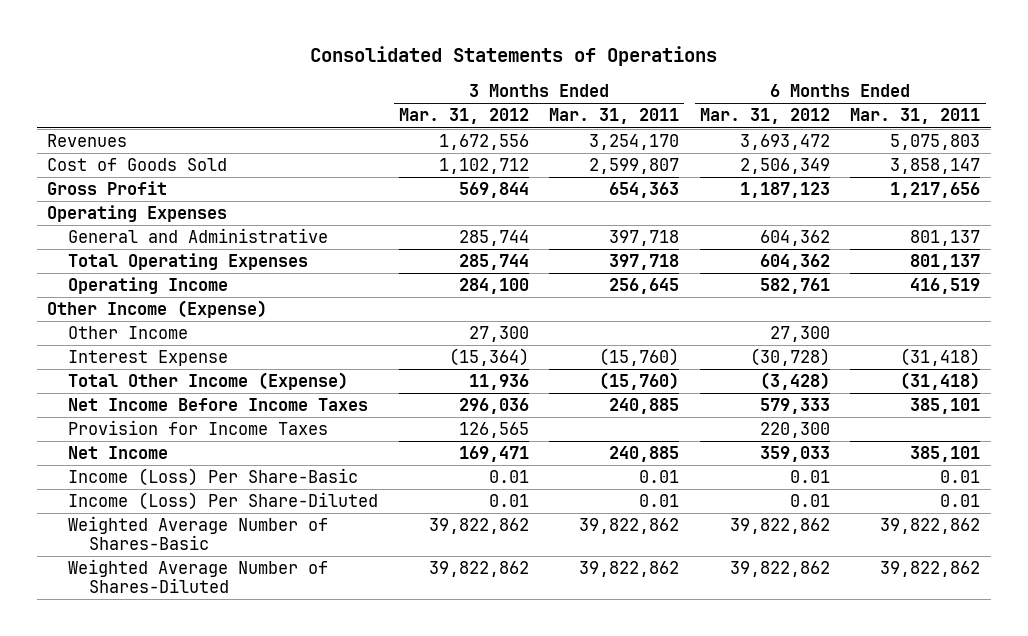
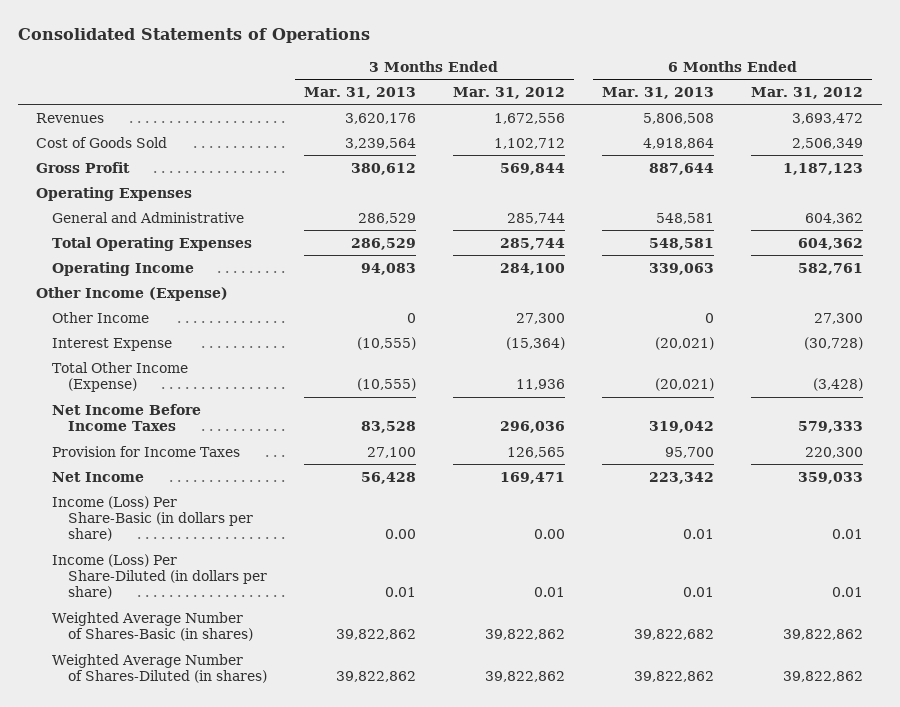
[549,108,680,125] Mar. 31, 2011 -> none
[850,108,981,125] Mar. 31, 2011 -> none
none -> [303,86,416,99] Mar. 31, 2013
none -> [602,86,715,99] Mar. 31, 2013
[68,468,359,487] Income (Loss) Per Share-Basic -> [52,495,253,542] Income (Loss) Per Share-Basic (in dollars per share)
[488,470,529,484] 0.01 -> [533,529,565,540] 0.00
[68,492,379,511] Income (Loss) Per Share-Diluted -> [52,553,267,600] Income (Loss) Per Share-Diluted (in dollars per share)
[68,516,329,551] Weighted Average Number of Shares-Basic -> [52,611,253,642] Weighted Average Number of Shares-Basic (in shares)
[68,559,329,594] Weighted Average Number of Shares-Diluted -> [52,653,267,684] Weighted Average Number of Shares-Diluted (in shares)

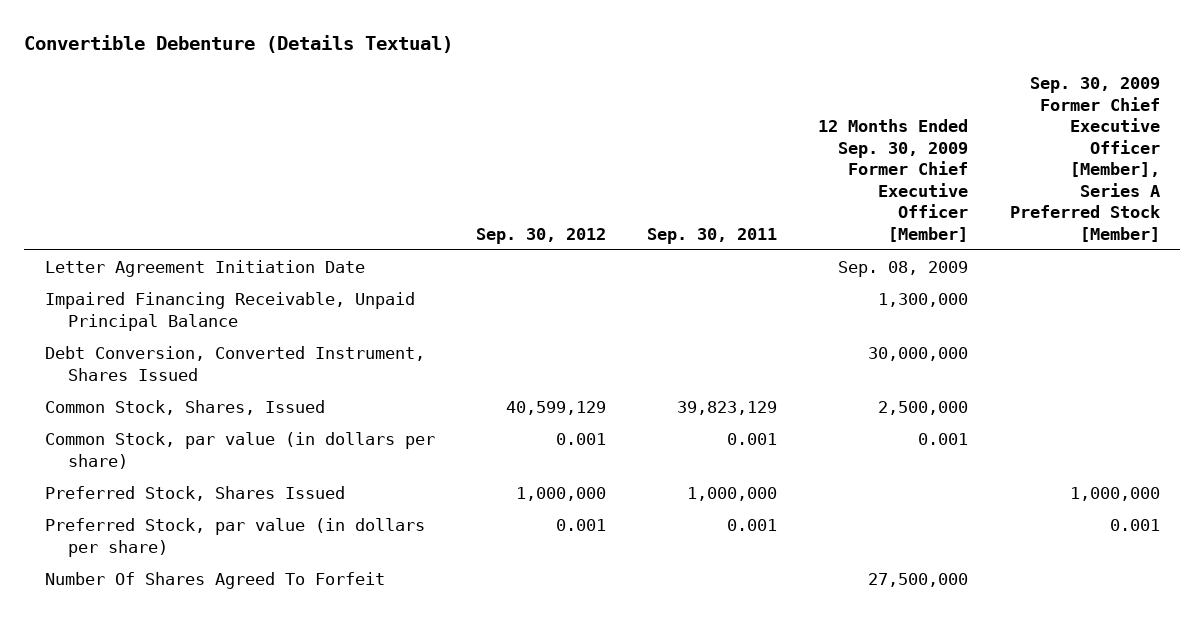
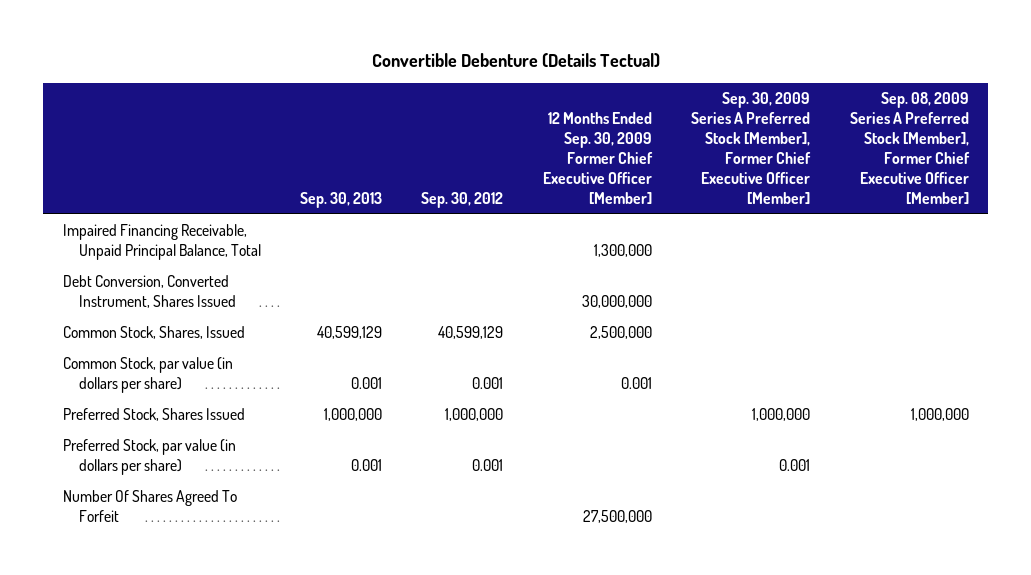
[24,35,454,54] Convertible Debenture (Details Textual) -> [371,53,660,69] Convertible Debenture (Details Tectual)
[647,227,778,244] Sep. 30, 2011 -> none
[1009,77,1160,242] Sep. 30, 2009 Former Chief Executive Officer [Member], Series A Preferred Stock [Member] -> none
none -> [300,191,383,208] Sep. 30, 2013
none -> [691,91,812,204] Sep. 30, 2009 Series A Preferred Stock [Member], Former Chief Executive Officer [Member]
none -> [849,91,970,204] Sep. 08, 2009 Series A Preferred Stock [Member], Former Chief Executive Officer [Member]
[44,260,365,278] Letter Agreement Initiation Date -> none
[44,292,415,331] Impaired Financing Receivable, Unpaid Principal Balance -> [62,224,261,261] Impaired Financing Receivable, Unpaid Principal Balance, Total

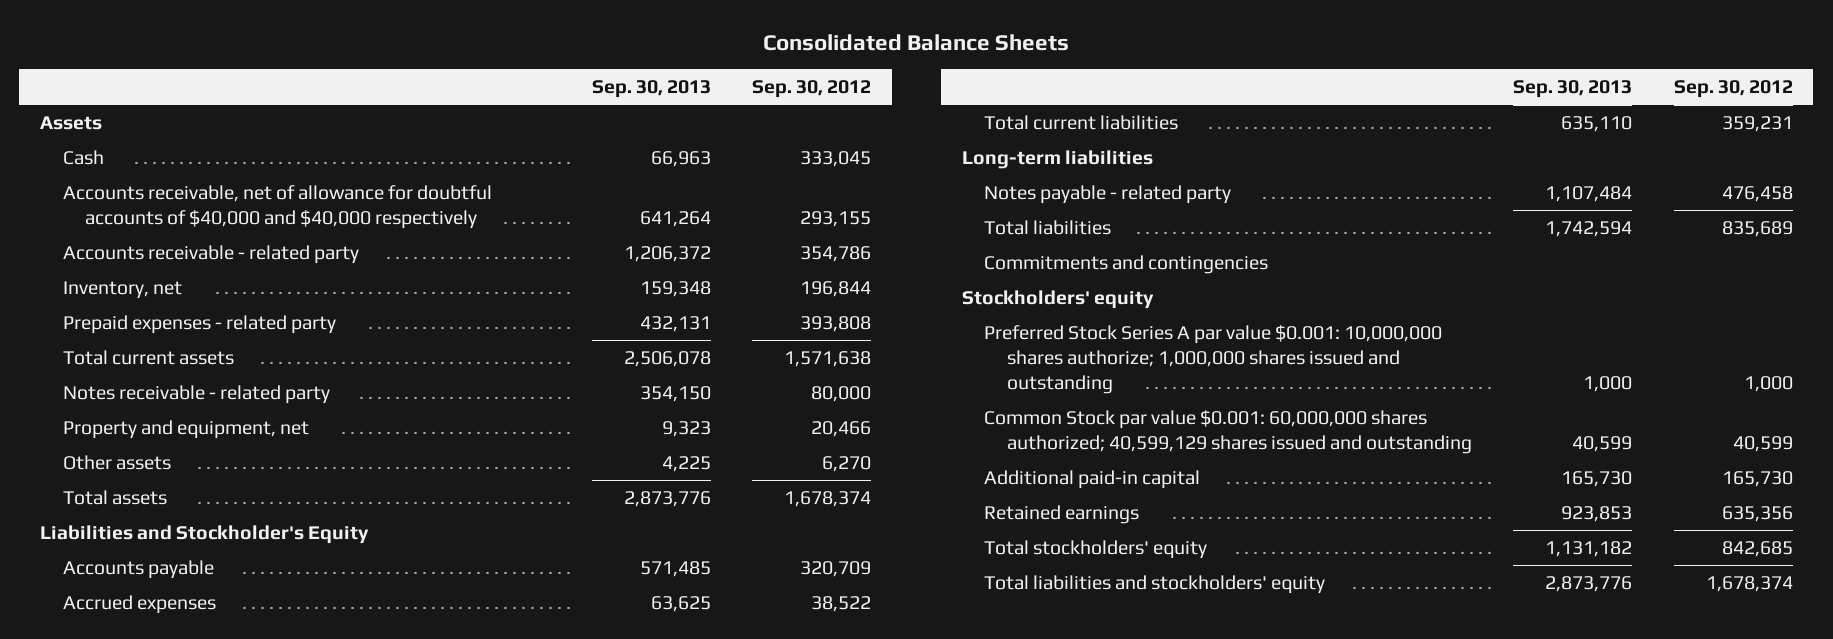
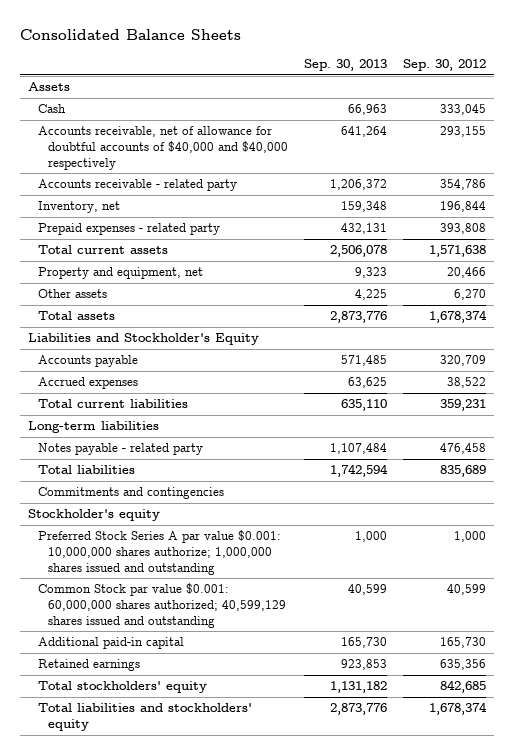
[62,384,330,404] Notes receivable - related party -> none
[961,289,1154,309] Stockholders' equity -> [28,509,161,522] Stockholder's equity

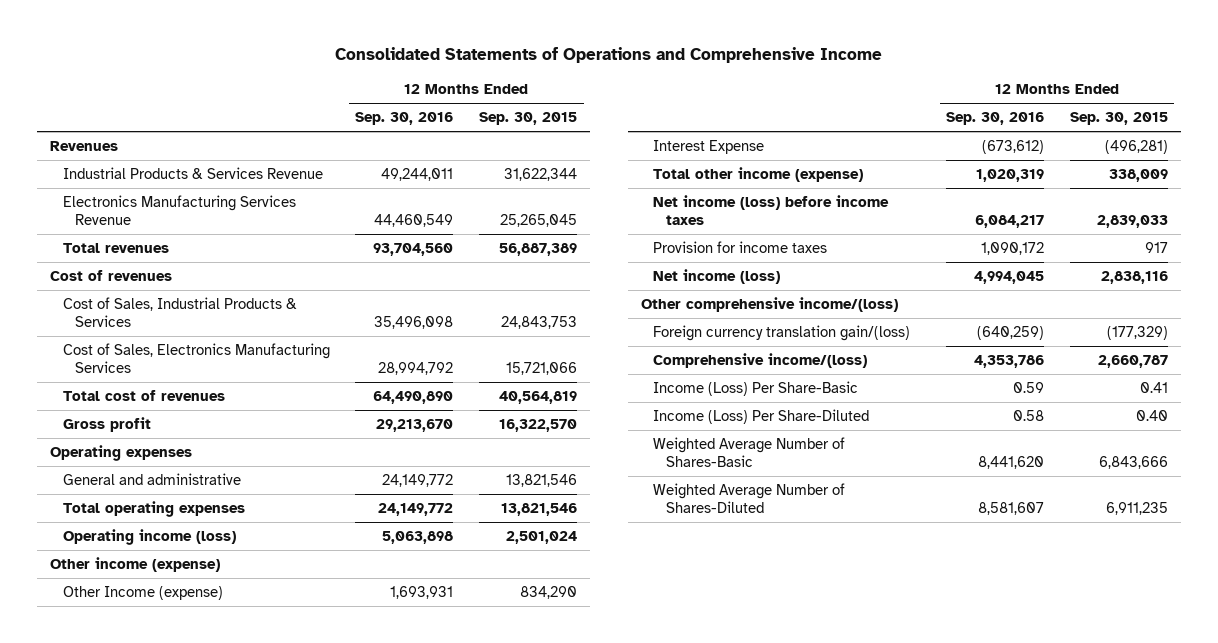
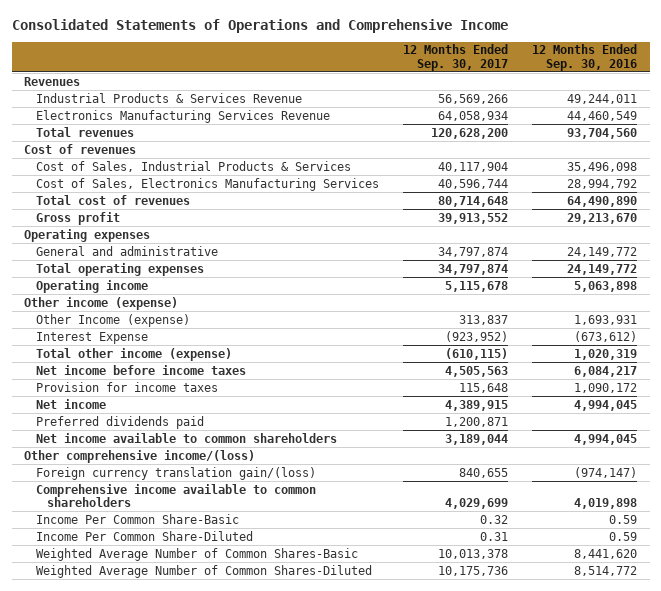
[479,112,578,126] Sep. 30, 2015 -> none
none -> [403,44,509,71] 12 Months Ended Sep. 30, 2017
[62,529,236,546] Operating income (loss) -> [35,279,148,293] Operating income
[653,195,890,225] Net income (loss) before income taxes -> [35,364,246,375] Net income before income taxes
[653,269,781,285] Net income (loss) -> [35,398,106,409] Net income
none -> [35,415,204,429] Preferred dividends paid
none -> [35,432,337,443] Net income available to common shareholders
[977,326,1045,341] (640,259) -> [574,466,638,478] (974,147)
[653,353,868,369] Comprehensive income/(loss) -> [35,483,316,508] Comprehensive income available to common shareholders
[974,355,1045,369] 4,353,786 -> [574,498,638,510] 4,019,898
[653,381,859,397] Income (Loss) Per Share-Basic -> [35,513,239,524] Income Per Common Share-Basic
[653,409,870,425] Income (Loss) Per Share-Diluted -> [35,530,253,541] Income Per Common Share-Diluted
[1013,410,1045,422] 0.58 -> [609,531,638,541] 0.59
[653,437,846,467] Weighted Average Number of Shares-Basic -> [35,547,358,561] Weighted Average Number of Common Shares-Basic
[653,483,846,513] Weighted Average Number of Shares-Diluted -> [35,564,372,578] Weighted Average Number of Common Shares-Diluted
[978,501,1045,515] 8,581,607 -> [574,565,638,576] 8,514,772

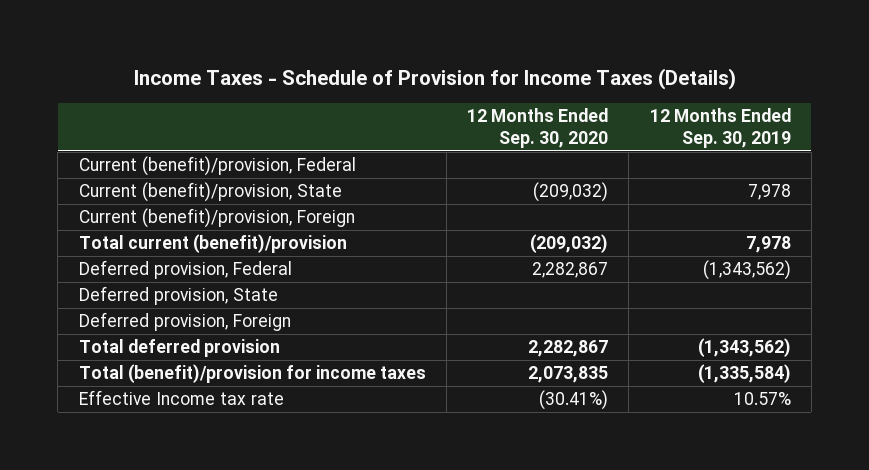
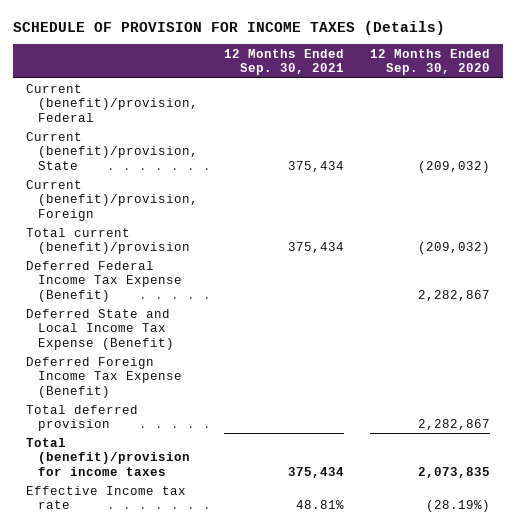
[133,68,736,91] Income Taxes - Schedule of Provision for Income Taxes (Details) -> [12,20,445,35] SCHEDULE OF PROVISION FOR INCOME TAXES (Details)
[649,108,791,148] 12 Months Ended Sep. 30, 2019 -> none
none -> [223,48,344,76] 12 Months Ended Sep. 30, 2021
[78,260,292,280] Deferred provision, Federal -> [25,260,183,302] Deferred Federal Income Tax Expense (Benefit)
[78,286,278,306] Deferred provision, State -> [25,308,175,350] Deferred State and Local Income Tax Expense (Benefit)
[78,312,291,332] Deferred provision, Foreign -> [25,356,183,398] Deferred Foreign Income Tax Expense (Benefit)
[539,390,609,411] (30.41%) -> [425,500,490,513] (28.19%)

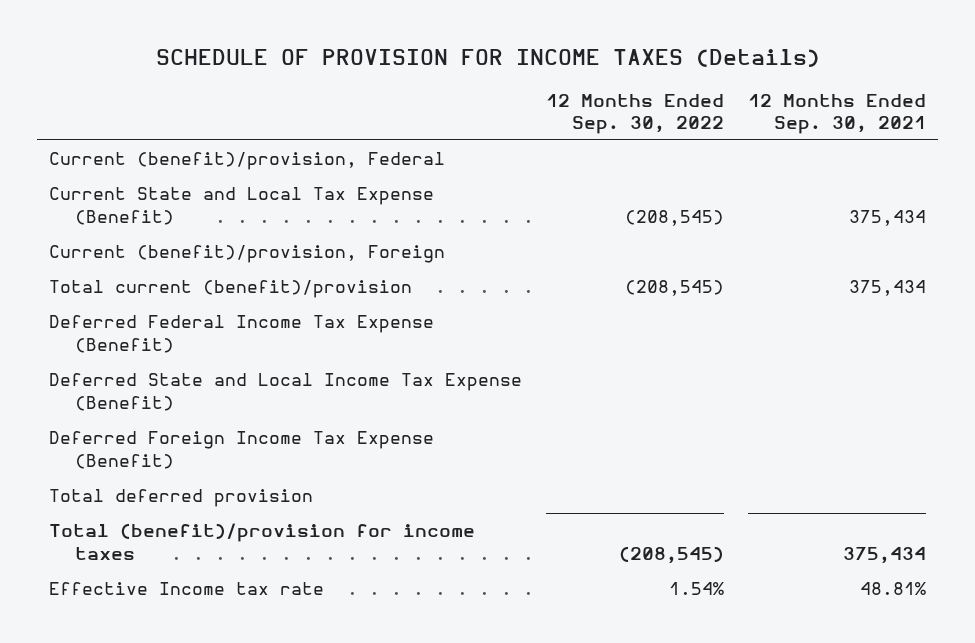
[369,48,490,76] 12 Months Ended Sep. 30, 2020 -> none
none -> [546,93,725,134] 12 Months Ended Sep. 30, 2022
[25,131,199,170] Current (benefit)/provision, State -> [49,187,435,225] Current State and Local Tax Expense (Benefit)

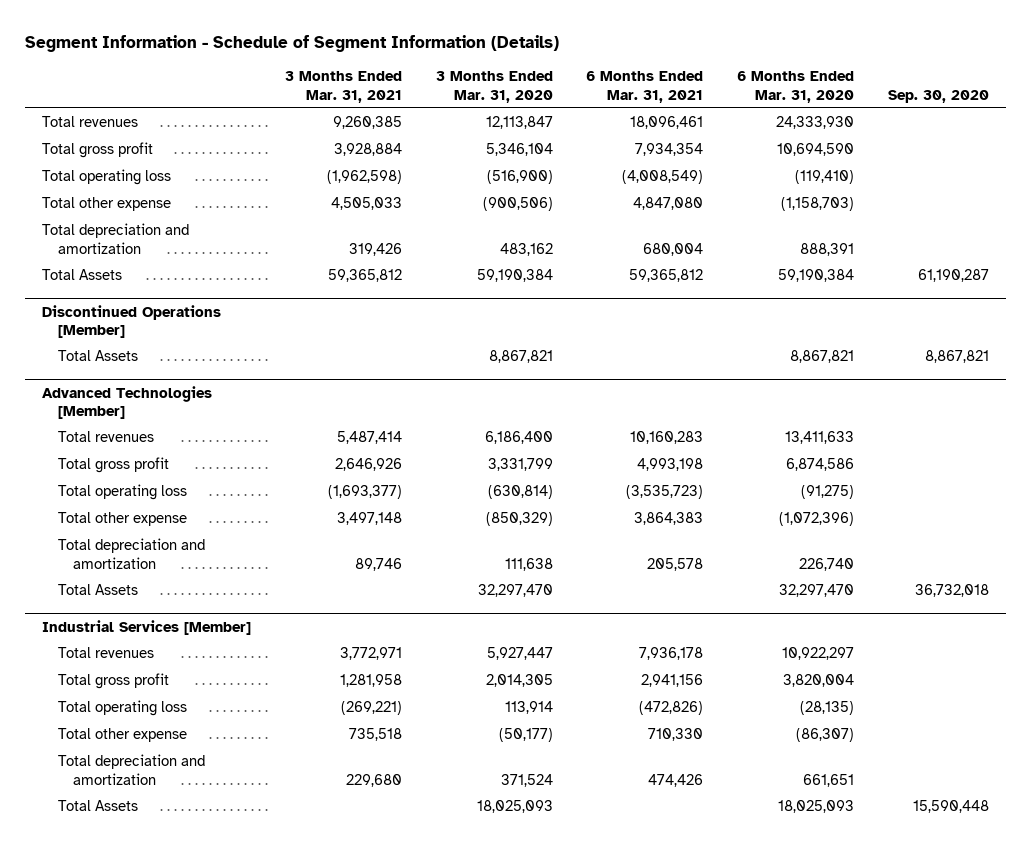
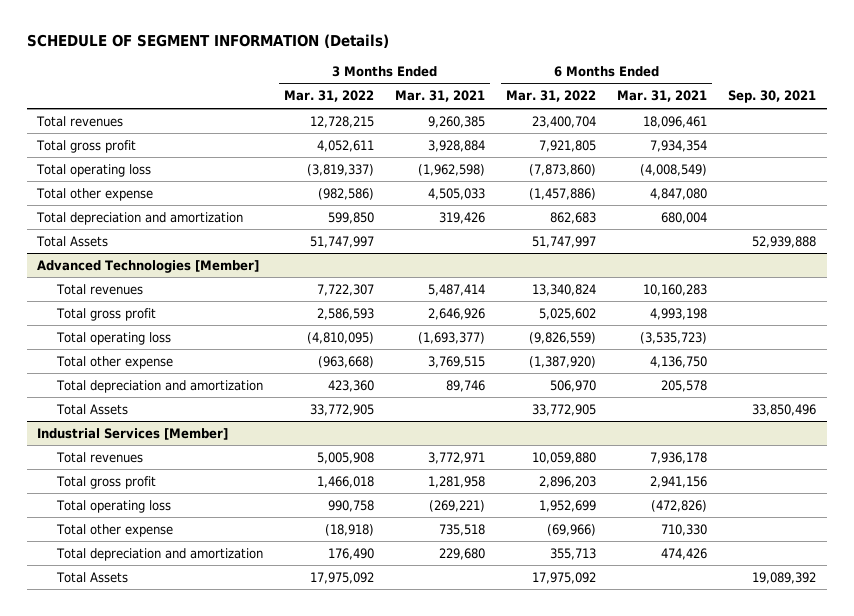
[25,35,560,53] Segment Information - Schedule of Segment Information (Details) -> [26,34,389,49] SCHEDULE OF SEGMENT INFORMATION (Details)
[435,71,553,103] 3 Months Ended Mar. 31, 2020 -> none
[737,71,855,103] 6 Months Ended Mar. 31, 2020 -> none
[887,89,989,103] Sep. 30, 2020 -> none
none -> [284,90,375,103] Mar. 31, 2022
none -> [506,90,597,103] Mar. 31, 2022
none -> [728,90,817,104] Sep. 30, 2021
[42,269,123,281] Total Assets -> none
[42,304,222,338] Discontinued Operations [Member] -> none
[337,512,403,526] 3,497,148 -> [428,355,486,368] 3,769,515
[634,512,704,526] 3,864,383 -> [650,355,708,368] 4,136,750

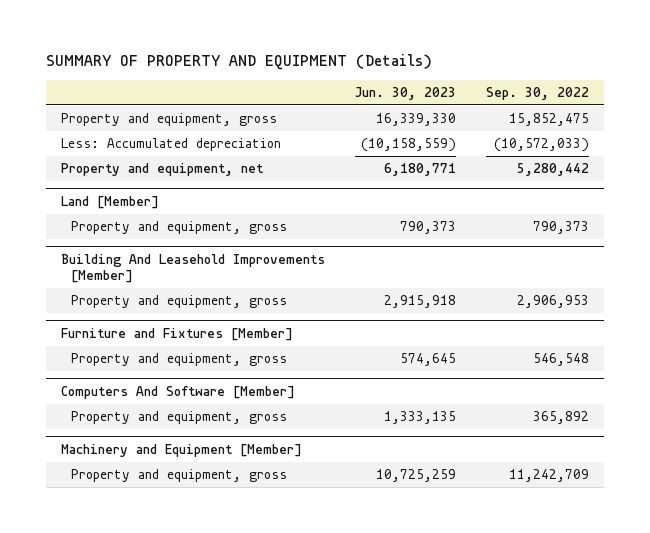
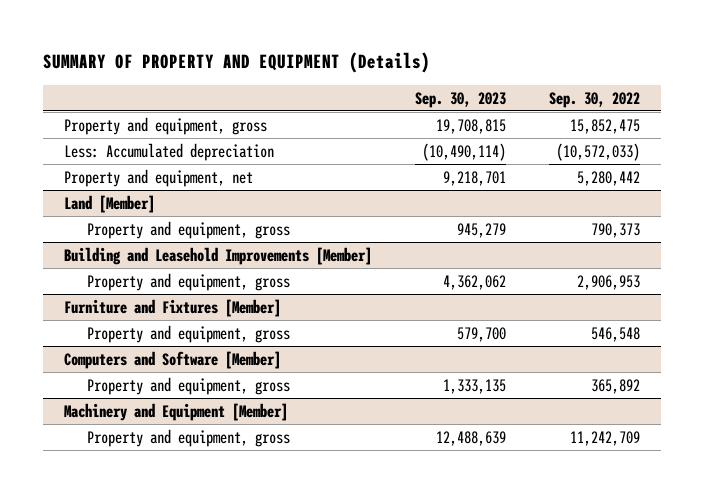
[354,86,456,100] Jun. 30, 2023 -> none
none -> [415,91,507,108] Sep. 30, 2023
[60,254,325,283] Building And Leasehold Improvements [Member] -> [64,246,373,265] Building and Leasehold Improvements [Member]
[60,386,295,400] Computers And Software [Member] -> [64,350,282,369] Computers and Software [Member]

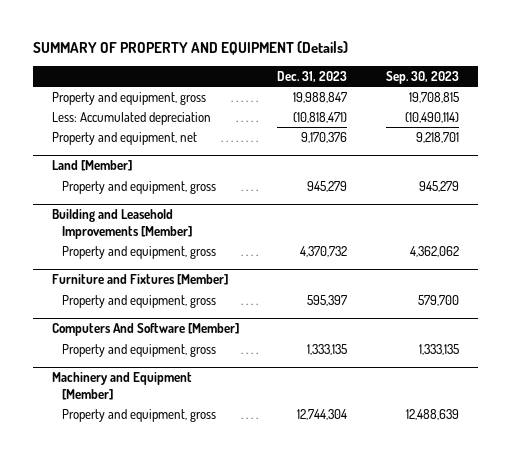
[549,91,641,108] Sep. 30, 2022 -> none
none -> [277,70,348,82] Dec. 31, 2023
[64,350,282,369] Computers and Software [Member] -> [51,323,239,337] Computers And Software [Member]

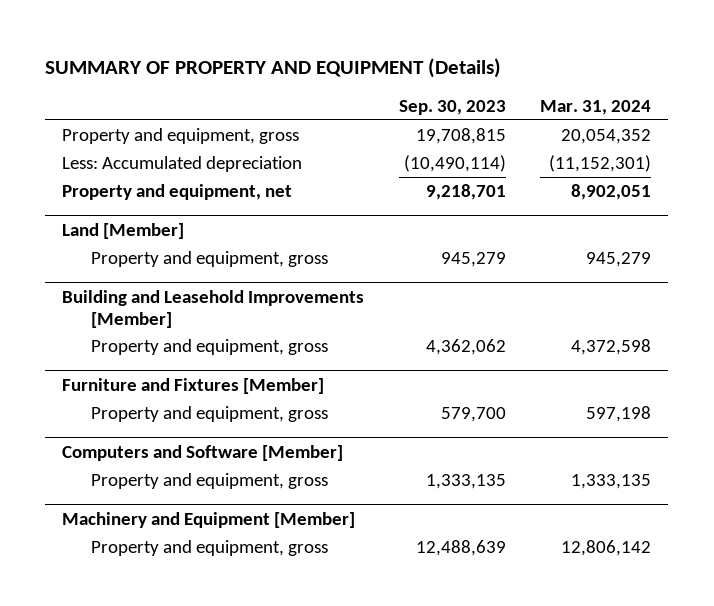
[277,70,348,82] Dec. 31, 2023 -> none
none -> [540,99,652,115] Mar. 31, 2024
[51,323,239,337] Computers And Software [Member] -> [62,444,344,461] Computers and Software [Member]

